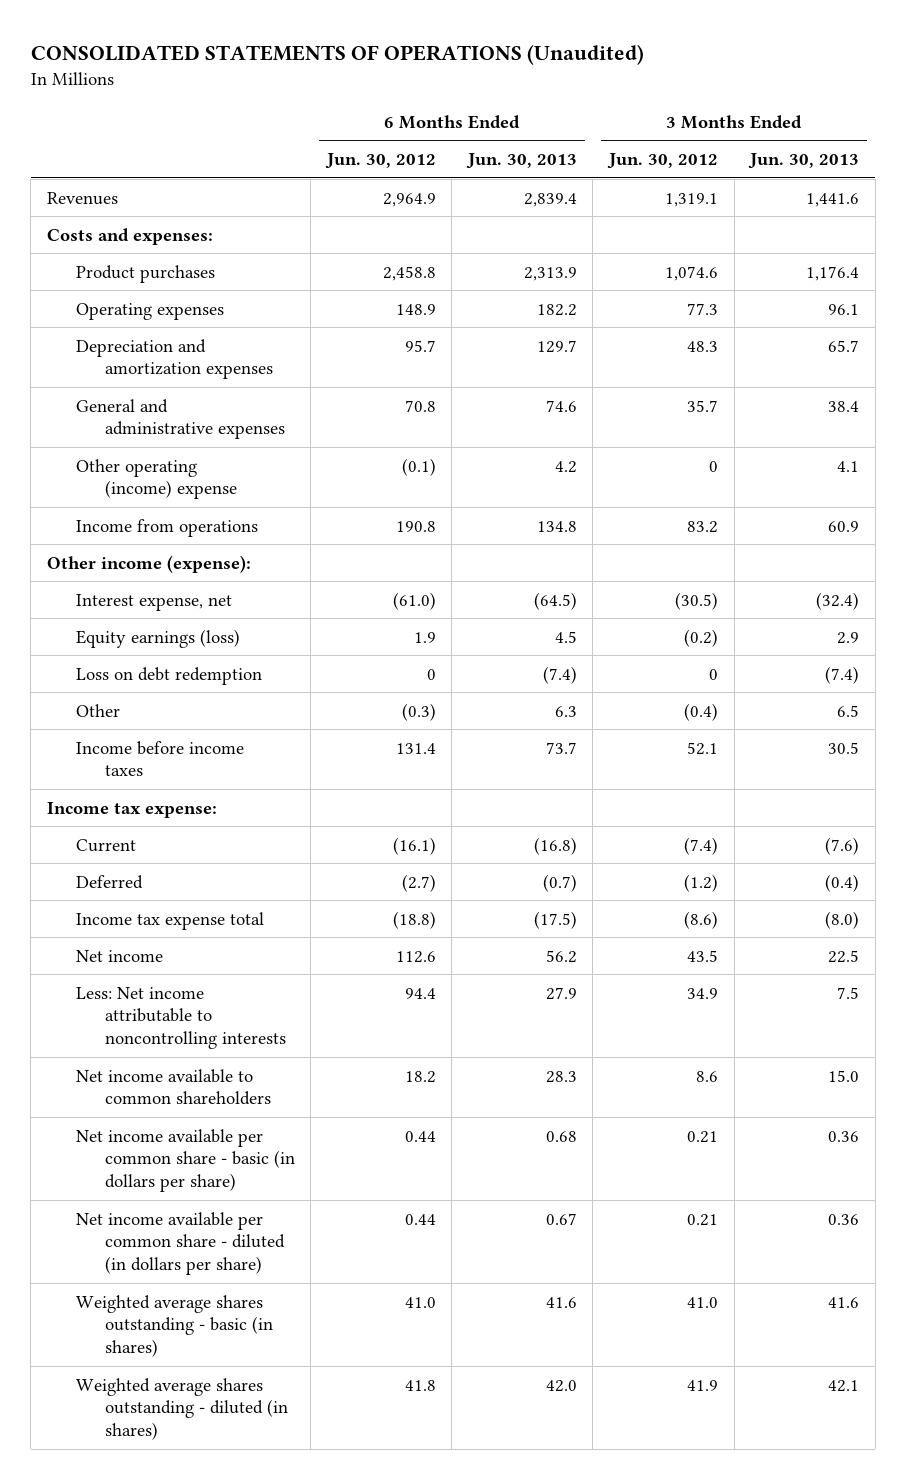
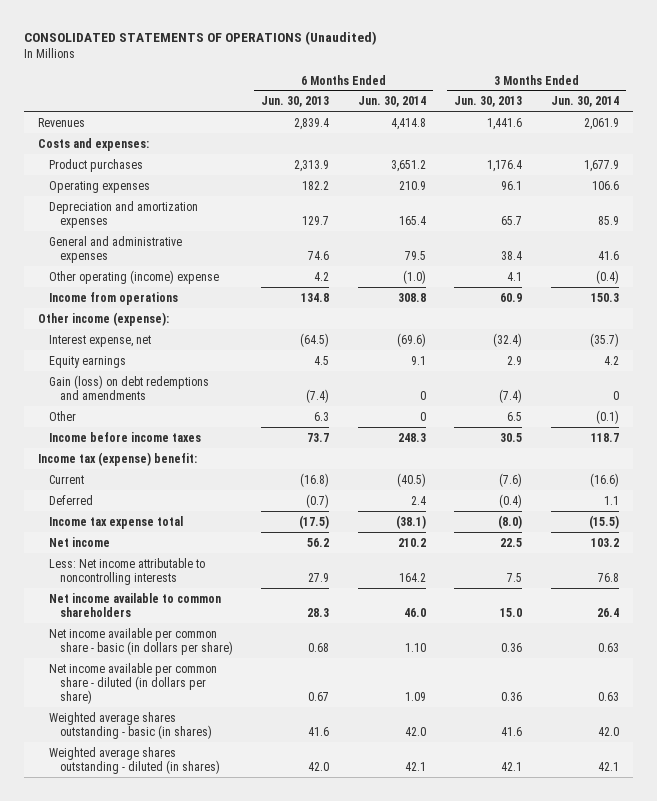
[324,153,436,170] Jun. 30, 2012 -> none
[606,153,718,170] Jun. 30, 2012 -> none
none -> [357,96,426,108] Jun. 30, 2014
none -> [551,96,620,108] Jun. 30, 2014
[75,628,240,648] Equity earnings (loss) -> [48,355,126,368] Equity earnings
[75,666,262,685] Loss on debt redemption -> [48,374,209,400] Gain (loss) on debt redemptions and amendments
[46,801,217,818] Income tax expense: -> [38,451,198,466] Income tax (expense) benefit:

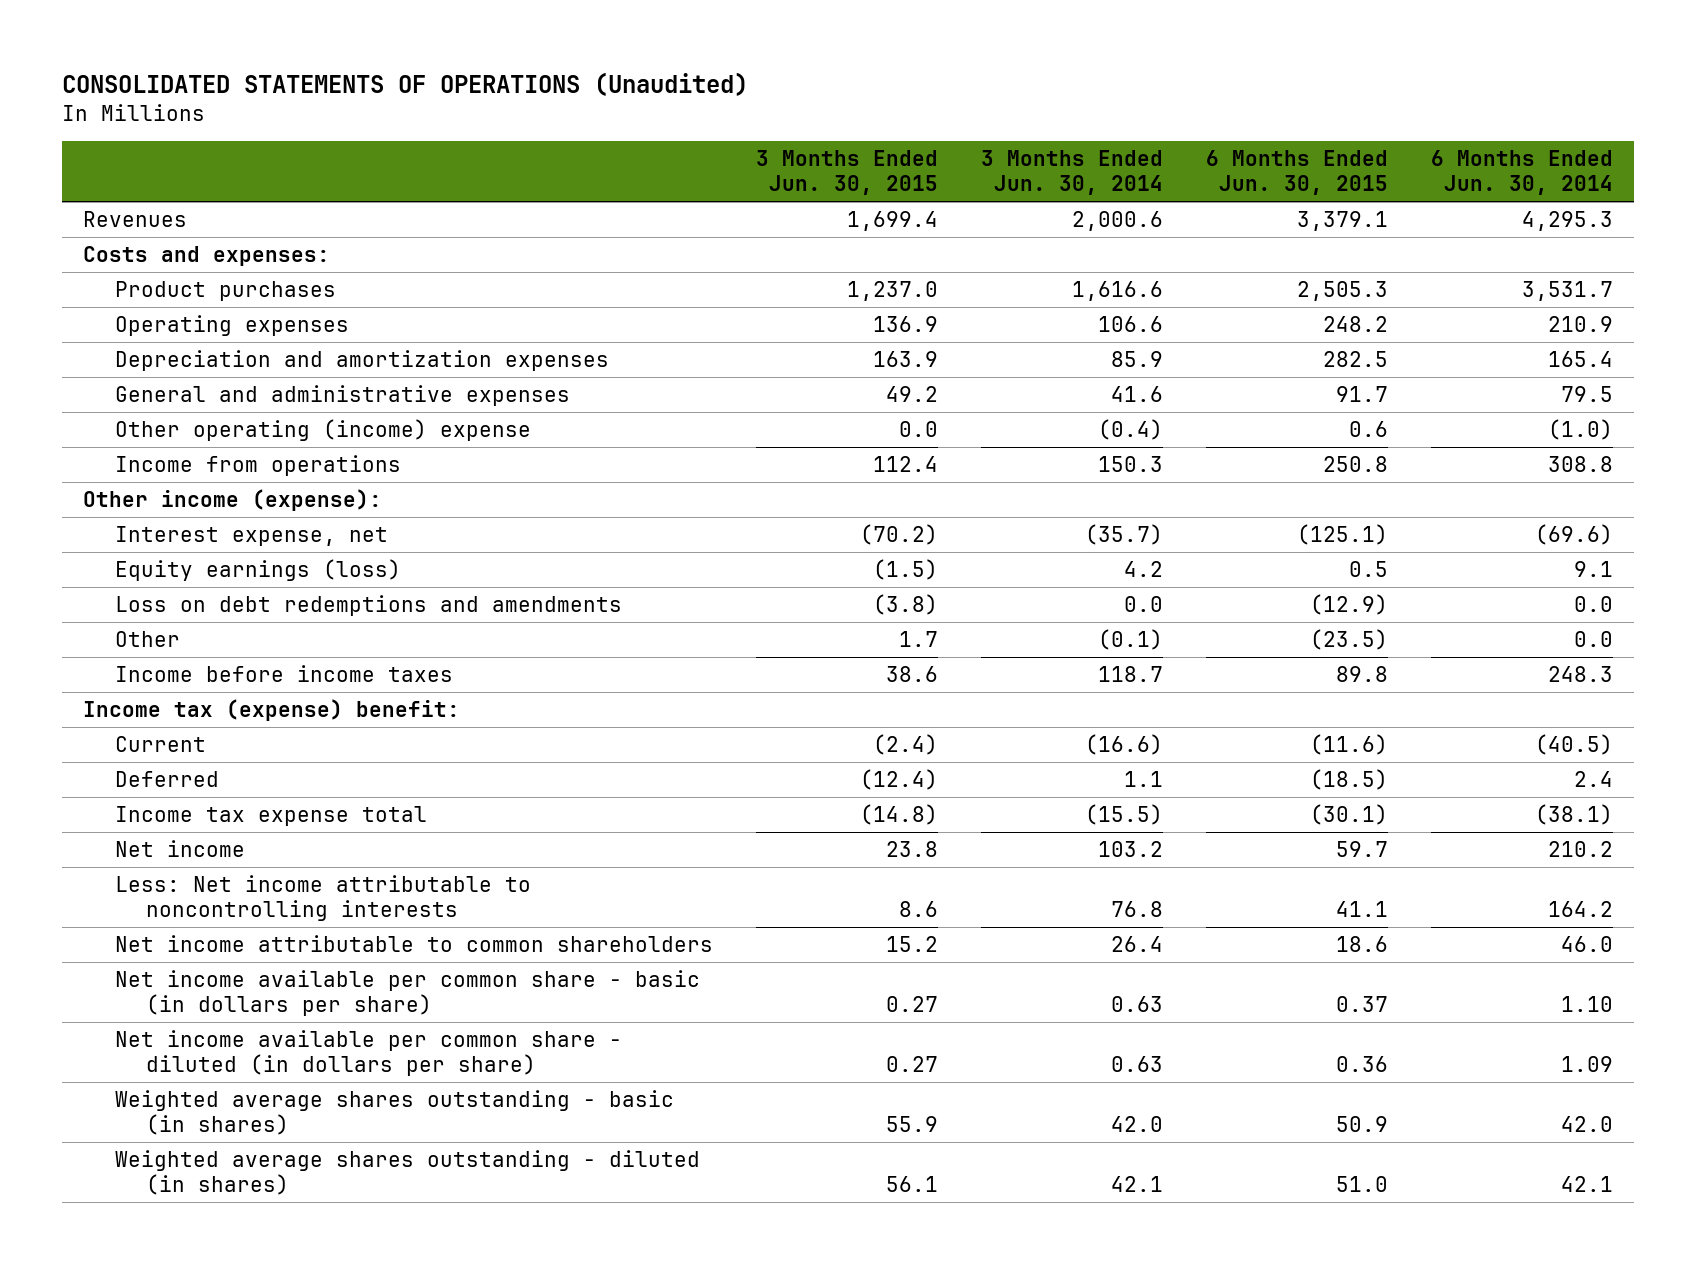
[261,96,330,108] Jun. 30, 2013 -> none
[454,96,523,108] Jun. 30, 2013 -> none
none -> [755,150,938,195] 3 Months Ended Jun. 30, 2015
none -> [1205,150,1388,195] 6 Months Ended Jun. 30, 2015
[390,117,426,130] 4,414.8 -> [1521,210,1613,231] 4,295.3
[584,117,620,130] 2,061.9 -> [1071,210,1163,231] 2,000.6
[390,159,426,172] 3,651.2 -> [1521,280,1613,301] 3,531.7
[584,159,620,172] 1,677.9 -> [1071,280,1163,301] 1,616.6
[48,355,126,368] Equity earnings -> [114,558,401,581] Equity earnings (loss)
[48,374,209,400] Gain (loss) on debt redemptions and amendments -> [114,594,622,616] Loss on debt redemptions and amendments
[419,390,426,400] 0 -> [1573,595,1613,612] 0.0
[613,390,620,400] 0 -> [1123,595,1163,612] 0.0
[419,411,426,421] 0 -> [1573,630,1613,647] 0.0
[48,592,221,617] Net income available to common shareholders -> [114,934,713,952] Net income attributable to common shareholders

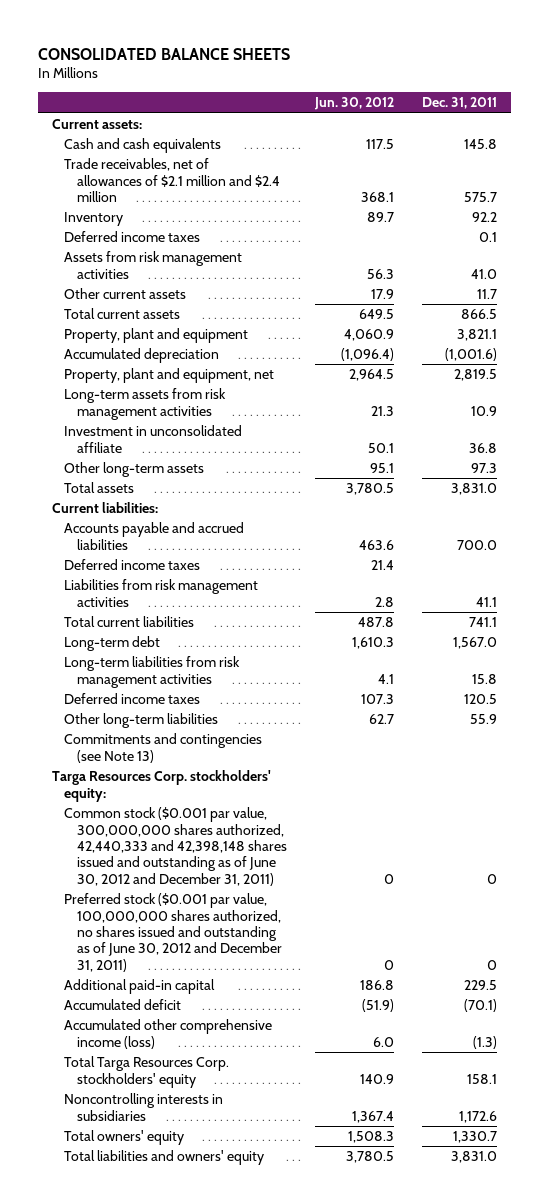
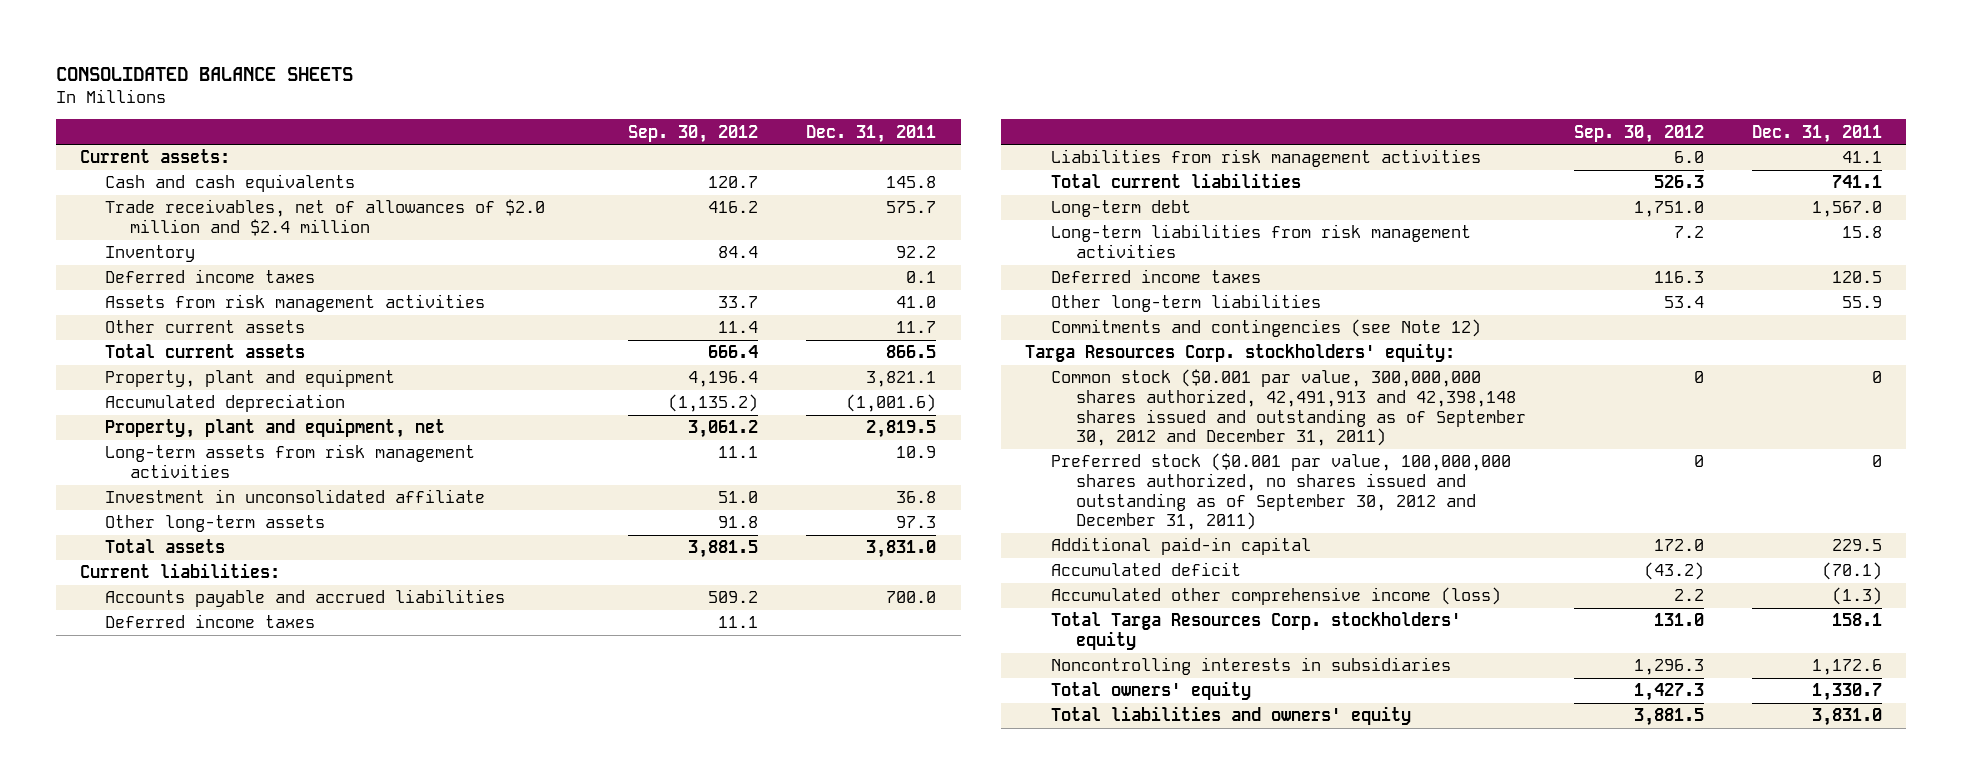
[313,97,394,111] Jun. 30, 2012 -> none
none -> [628,124,759,143] Sep. 30, 2012
[64,158,280,202] Trade receivables, net of allowances of $2.1 million and $2.4 million -> [104,199,545,237] Trade receivables, net of allowances of $2.0 million and $2.4 million
[64,733,263,763] Commitments and contingencies (see Note 13) -> [1050,319,1481,338] Commitments and contingencies (see Note 12)
[64,807,287,886] Common stock ($0.001 par value, 300,000,000 shares authorized, 42,440,333 and 42,398,148 shares issued and outstanding as of June 30, 2012 and December 31, 2011) -> [1050,369,1527,447] Common stock ($0.001 par value, 300,000,000 shares authorized, 42,491,913 and 42,398,148 shares issued and outstanding as of September 30, 2012 and December 31, 2011)
[64,893,282,972] Preferred stock ($0.001 par value, 100,000,000 shares authorized, no shares issued and outstanding as of June 30, 2012 and December 31, 2011) -> [1050,453,1511,531] Preferred stock ($0.001 par value, 100,000,000 shares authorized, no shares issued and outstanding as of September 30, 2012 and December 31, 2011)

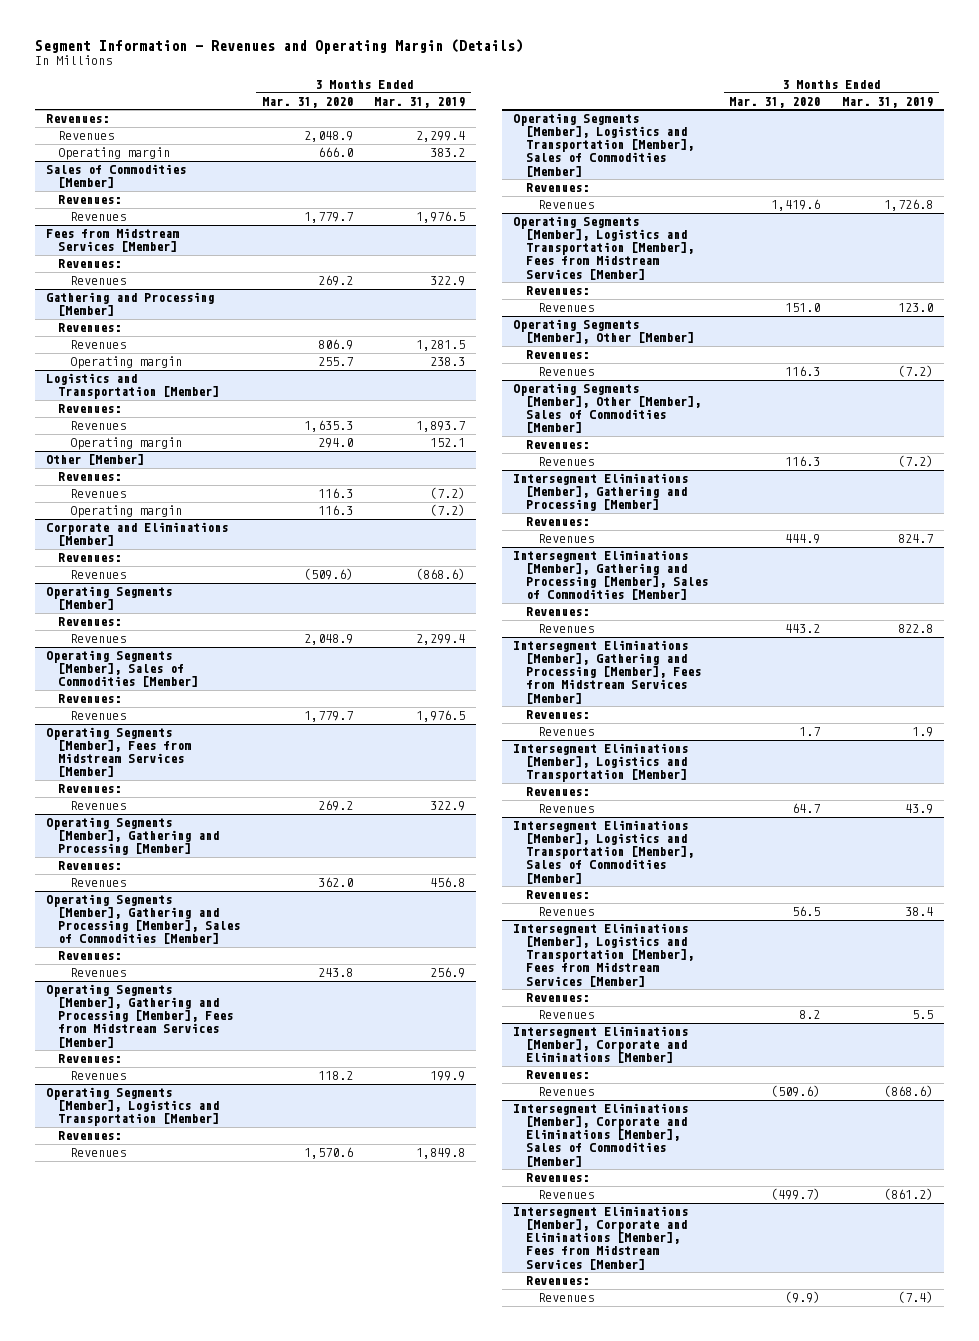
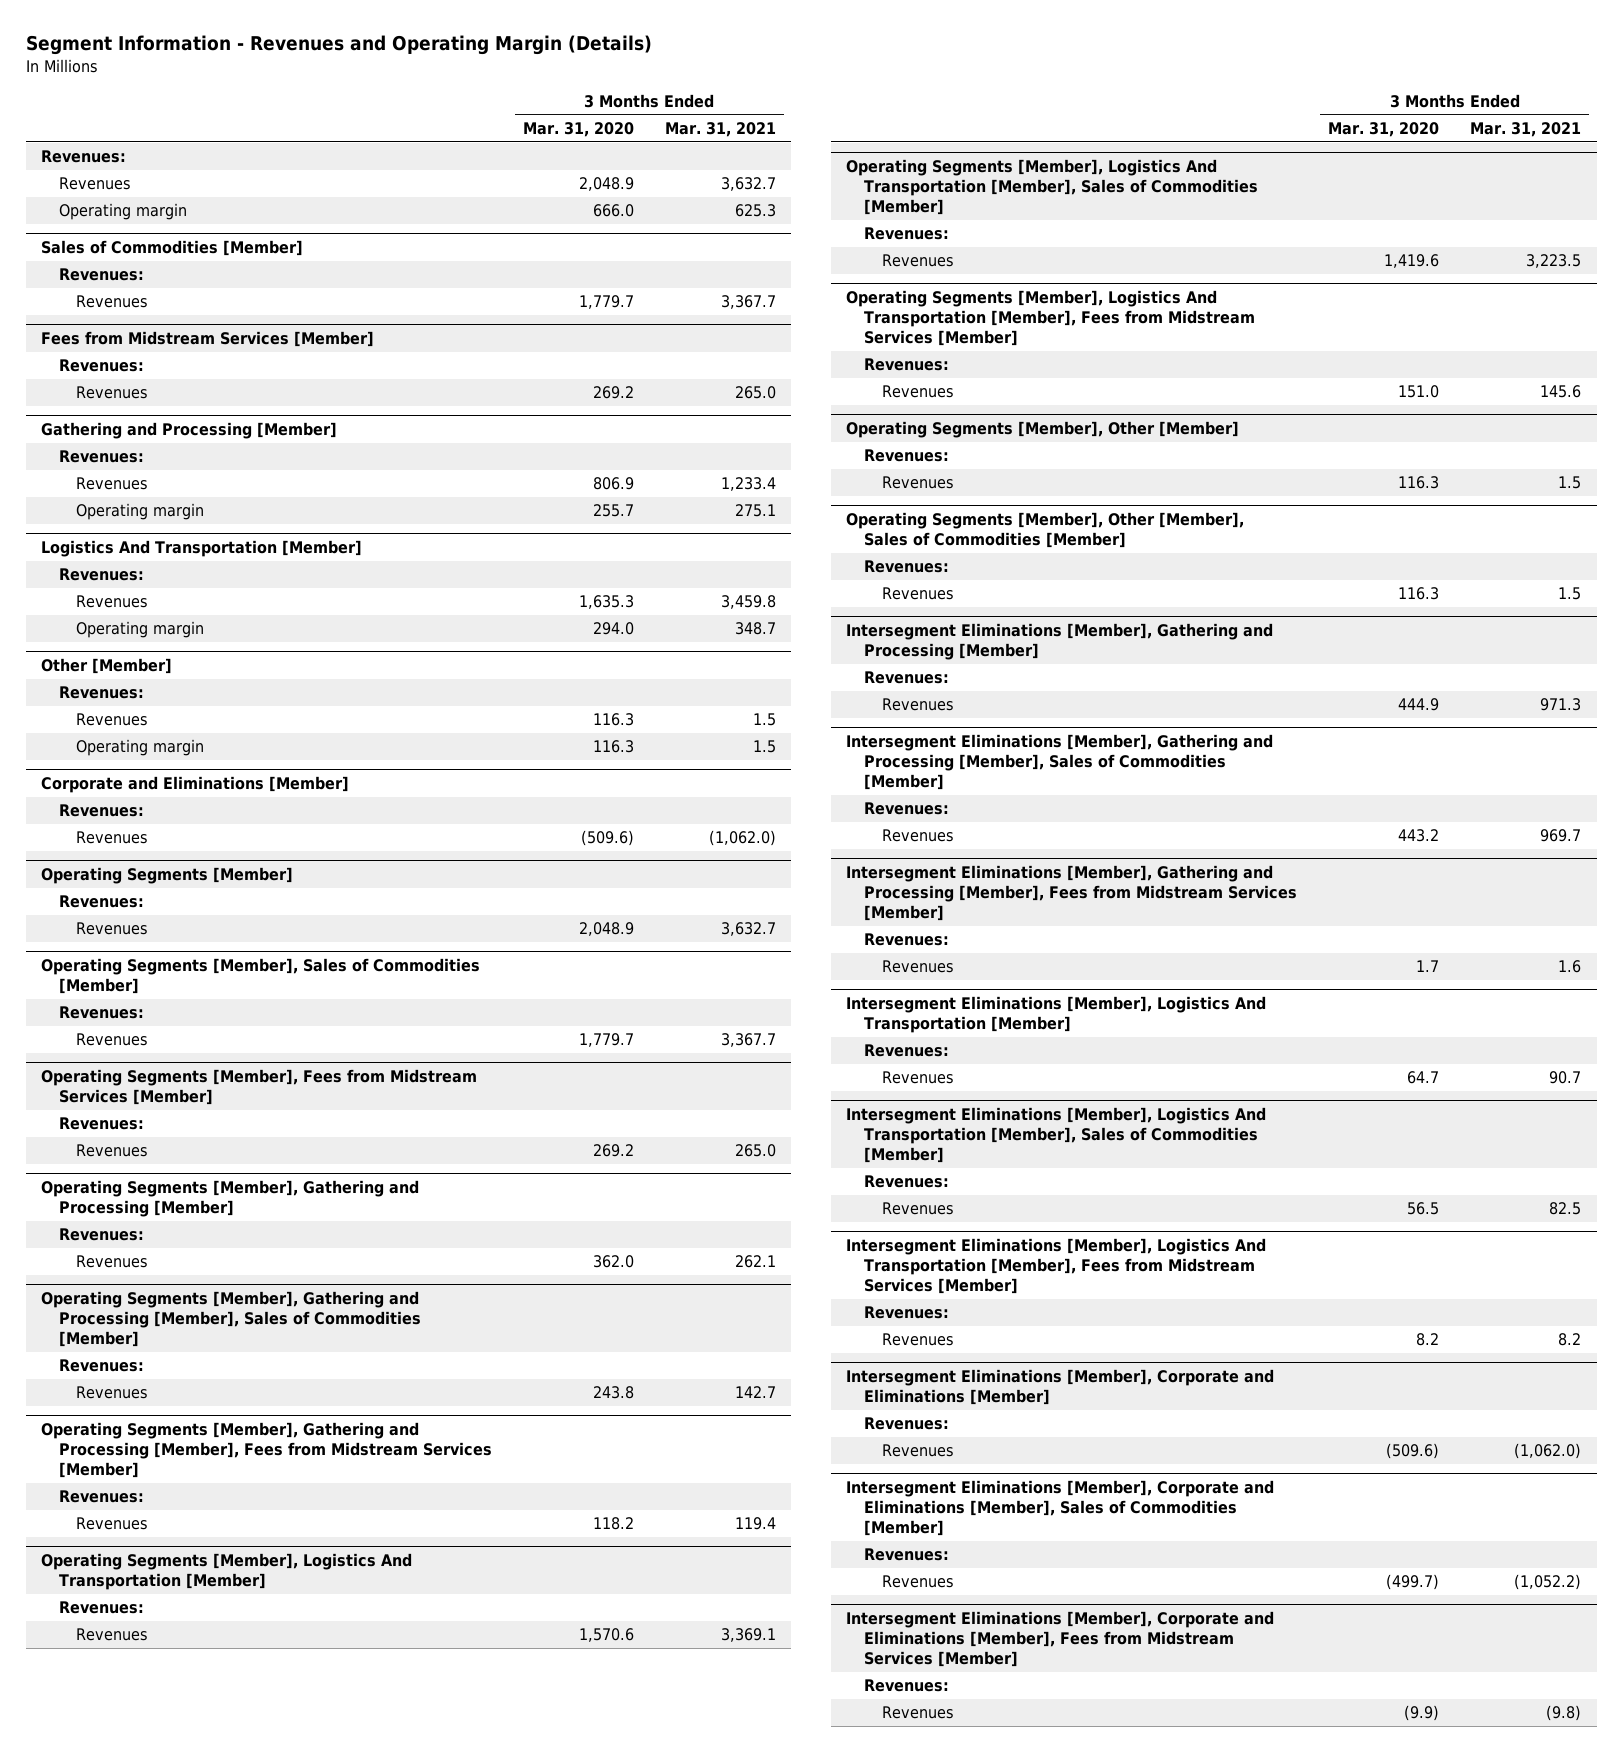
[374,96,466,108] Mar. 31, 2019 -> none
none -> [664,122,776,138] Mar. 31, 2021
[45,373,219,400] Logistics and Transportation [Member] -> [41,540,363,558] Logistics And Transportation [Member]
[45,1087,219,1127] Operating Segments [Member], Logistics and Transportation [Member] -> [41,1553,413,1591] Operating Segments [Member], Logistics And Transportation [Member]
[513,113,694,177] Operating Segments [Member], Logistics and Transportation [Member], Sales of Commodities [Member] -> [846,159,1259,216] Operating Segments [Member], Logistics And Transportation [Member], Sales of Commodities [Member]
[513,216,694,280] Operating Segments [Member], Logistics and Transportation [Member], Fees from Midstream Services [Member] -> [846,290,1256,347] Operating Segments [Member], Logistics And Transportation [Member], Fees from Midstream Services [Member]
[513,743,689,783] Intersegment Eliminations [Member], Logistics and Transportation [Member] -> [846,996,1267,1034] Intersegment Eliminations [Member], Logistics And Transportation [Member]
[513,820,694,884] Intersegment Eliminations [Member], Logistics and Transportation [Member], Sales of Commodities [Member] -> [846,1107,1267,1164] Intersegment Eliminations [Member], Logistics And Transportation [Member], Sales of Commodities [Member]
[513,923,694,987] Intersegment Eliminations [Member], Logistics and Transportation [Member], Fees from Midstream Services [Member] -> [846,1238,1267,1295] Intersegment Eliminations [Member], Logistics And Transportation [Member], Fees from Midstream Services [Member]

